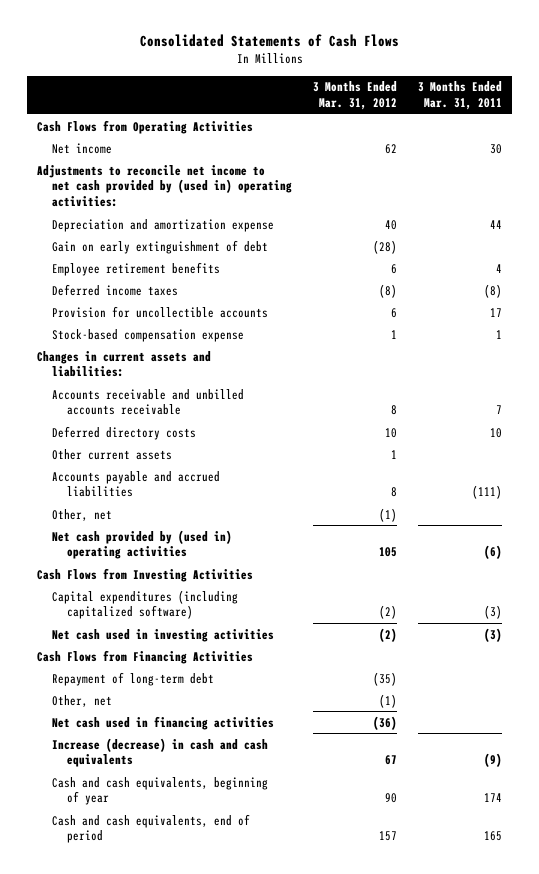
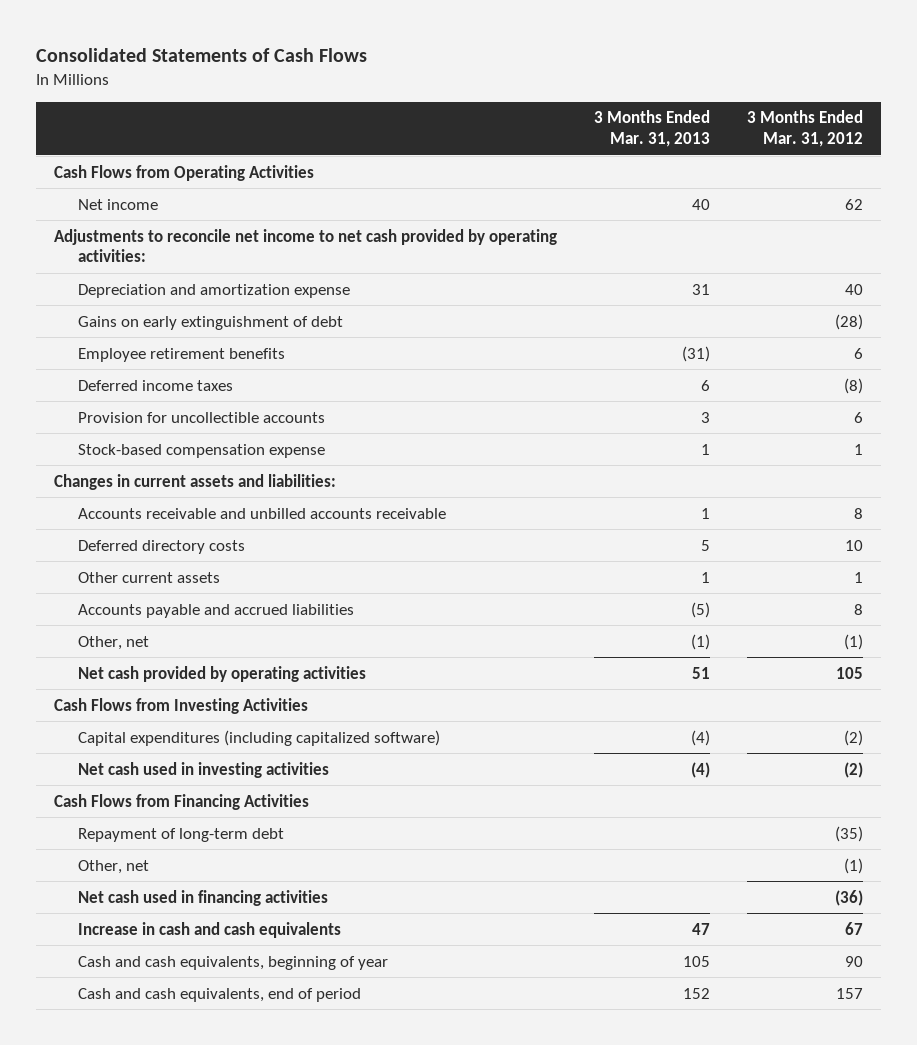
[417,81,502,111] 3 Months Ended Mar. 31, 2011 -> none
none -> [594,110,711,148] 3 Months Ended Mar. 31, 2013
[37,164,293,208] Adjustments to reconcile net income to net cash provided by (used in) operating activities: -> [54,228,558,263] Adjustments to reconcile net income to net cash provided by operating activities:
[52,239,269,254] Gain on early extinguishment of debt -> [77,315,343,330] Gains on early extinguishment of debt
[52,529,233,560] Net cash provided by (used in) operating activities -> [77,665,366,682] Net cash provided by operating activities
[52,737,269,768] Increase (decrease) in cash and cash equivalents -> [77,921,341,938] Increase in cash and cash equivalents

